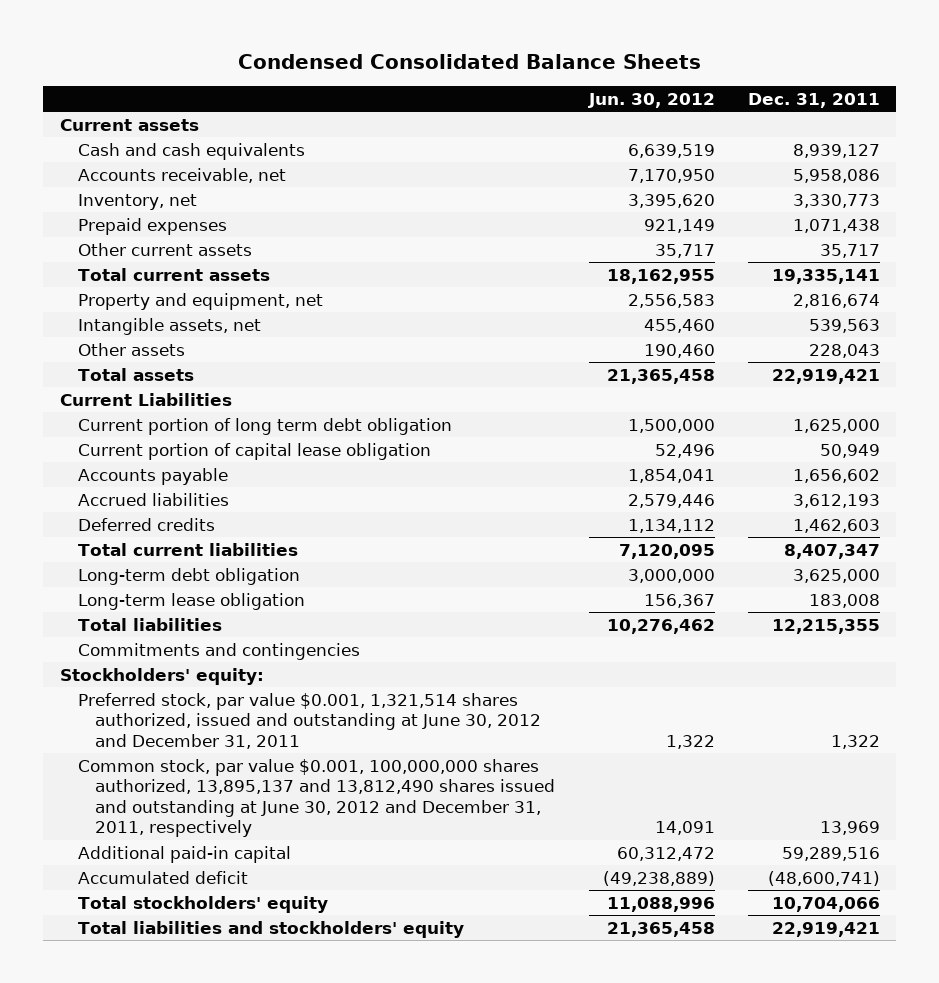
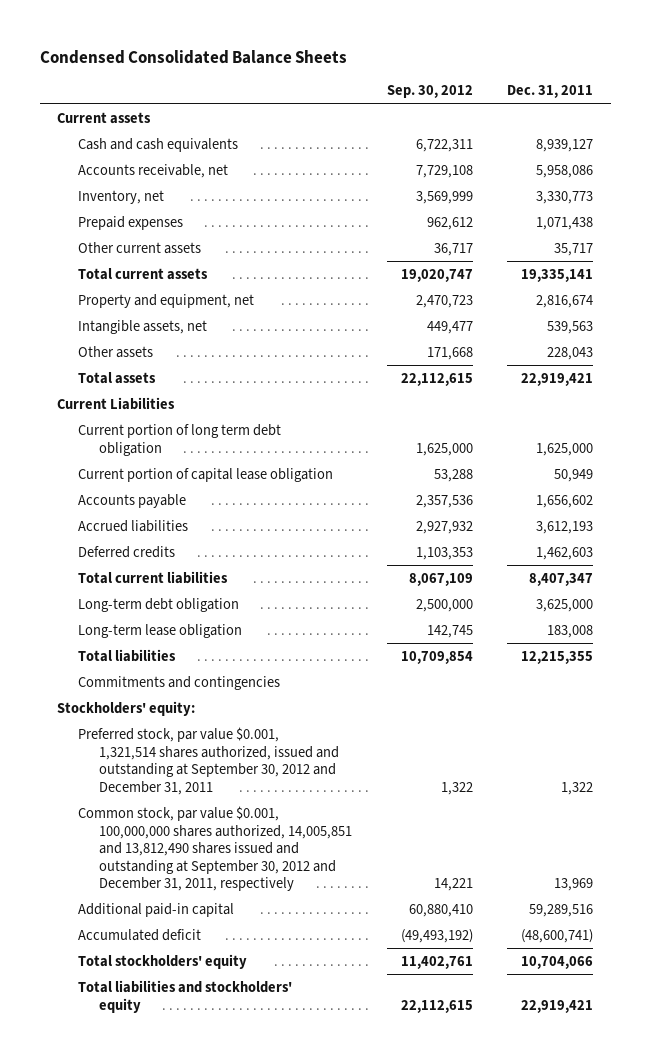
[587,92,715,108] Jun. 30, 2012 -> none
none -> [386,85,473,99] Sep. 30, 2012
[77,692,542,749] Preferred stock, par value $0.001, 1,321,514 shares authorized, issued and outstanding at June 30, 2012 and December 31, 2011 -> [78,726,340,795] Preferred stock, par value $0.001, 1,321,514 shares authorized, issued and outstanding at September 30, 2012 and December 31, 2011
[77,758,556,838] Common stock, par value $0.001, 100,000,000 shares authorized, 13,895,137 and 13,812,490 shares issued and outstanding at June 30, 2012 and December 31, 2011, respectively -> [78,805,353,892] Common stock, par value $0.001, 100,000,000 shares authorized, 14,005,851 and 13,812,490 shares issued and outstanding at September 30, 2012 and December 31, 2011, respectively

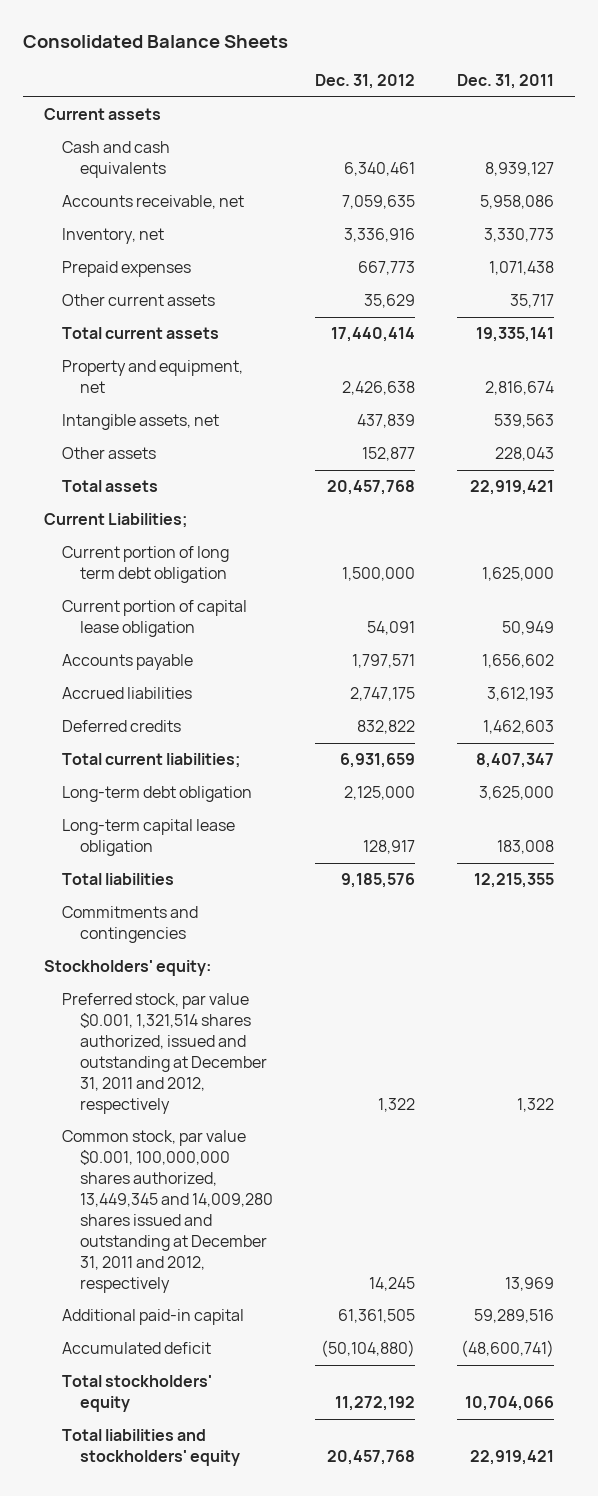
[39,49,347,64] Condensed Consolidated Balance Sheets -> [22,34,288,48] Consolidated Balance Sheets
[386,85,473,99] Sep. 30, 2012 -> none
none -> [314,74,415,90] Dec. 31, 2012
[57,396,176,410] Current Liabilities -> [43,513,188,529] Current Liabilities;
[78,570,229,584] Total current liabilities -> [61,753,241,769] Total current liabilities;
[78,623,243,638] Long-term lease obligation -> [61,819,235,857] Long-term capital lease obligation
[78,726,340,795] Preferred stock, par value $0.001, 1,321,514 shares authorized, issued and outstanding at September 30, 2012 and December 31, 2011 -> [61,993,267,1114] Preferred stock, par value $0.001, 1,321,514 shares authorized, issued and outstanding at December 31, 2011 and 2012, respectively
[78,805,353,892] Common stock, par value $0.001, 100,000,000 shares authorized, 14,005,851 and 13,812,490 shares issued and outstanding at September 30, 2012 and December 31, 2011, respectively -> [61,1130,273,1293] Common stock, par value $0.001, 100,000,000 shares authorized, 13,449,345 and 14,009,280 shares issued and outstanding at December 31, 2011 and 2012, respectively

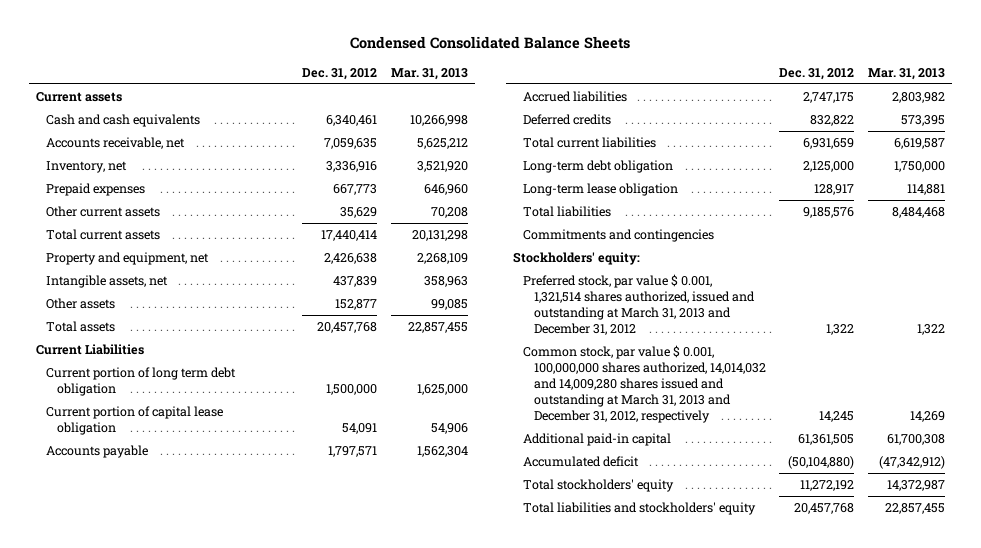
[22,34,288,48] Consolidated Balance Sheets -> [350,36,631,50] Condensed Consolidated Balance Sheets
[457,74,555,90] Dec. 31, 2011 -> none
none -> [390,67,468,80] Mar. 31, 2013
[43,513,188,529] Current Liabilities; -> [35,344,144,356] Current Liabilities
[61,753,241,769] Total current liabilities; -> [523,137,657,149] Total current liabilities
[61,819,235,857] Long-term capital lease obligation -> [523,183,679,197] Long-term lease obligation
[61,993,267,1114] Preferred stock, par value $0.001, 1,321,514 shares authorized, issued and outstanding at December 31, 2011 and 2012, respectively -> [523,274,755,335] Preferred stock, par value $ 0.001, 1,321,514 shares authorized, issued and outstanding at March 31, 2013 and December 31, 2012
[61,1130,273,1293] Common stock, par value $0.001, 100,000,000 shares authorized, 13,449,345 and 14,009,280 shares issued and outstanding at December 31, 2011 and 2012, respectively -> [523,345,766,423] Common stock, par value $ 0.001, 100,000,000 shares authorized, 14,014,032 and 14,009,280 shares issued and outstanding at March 31, 2013 and December 31, 2012, respectively

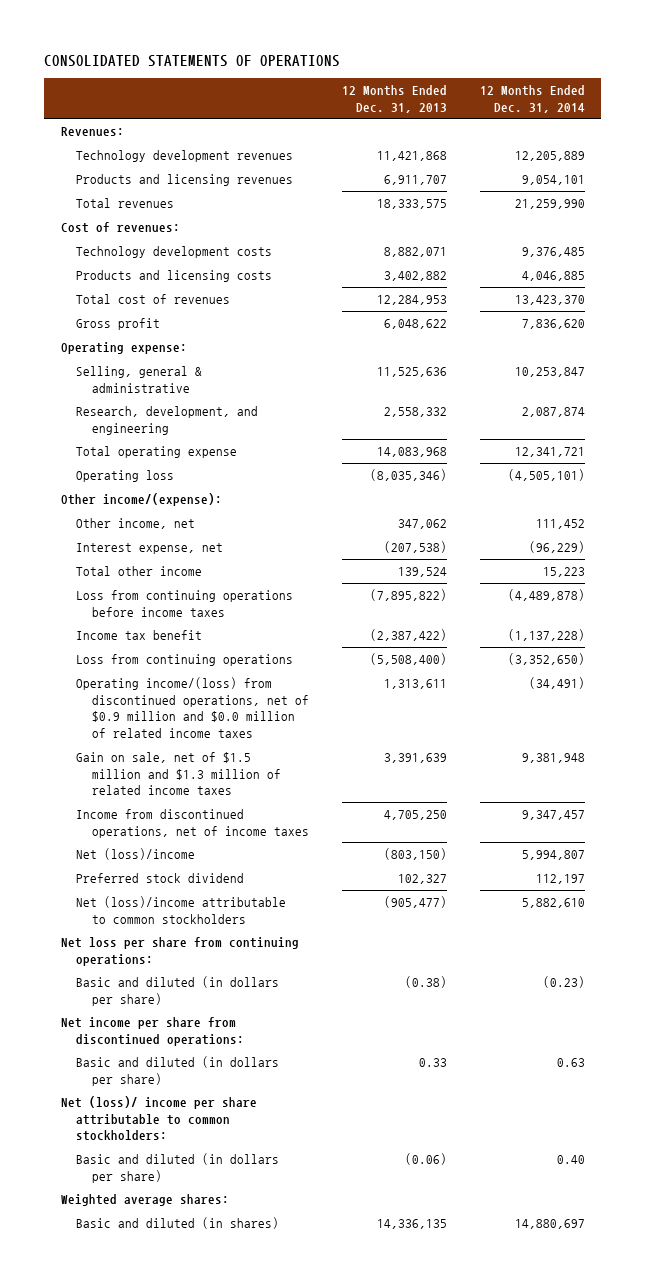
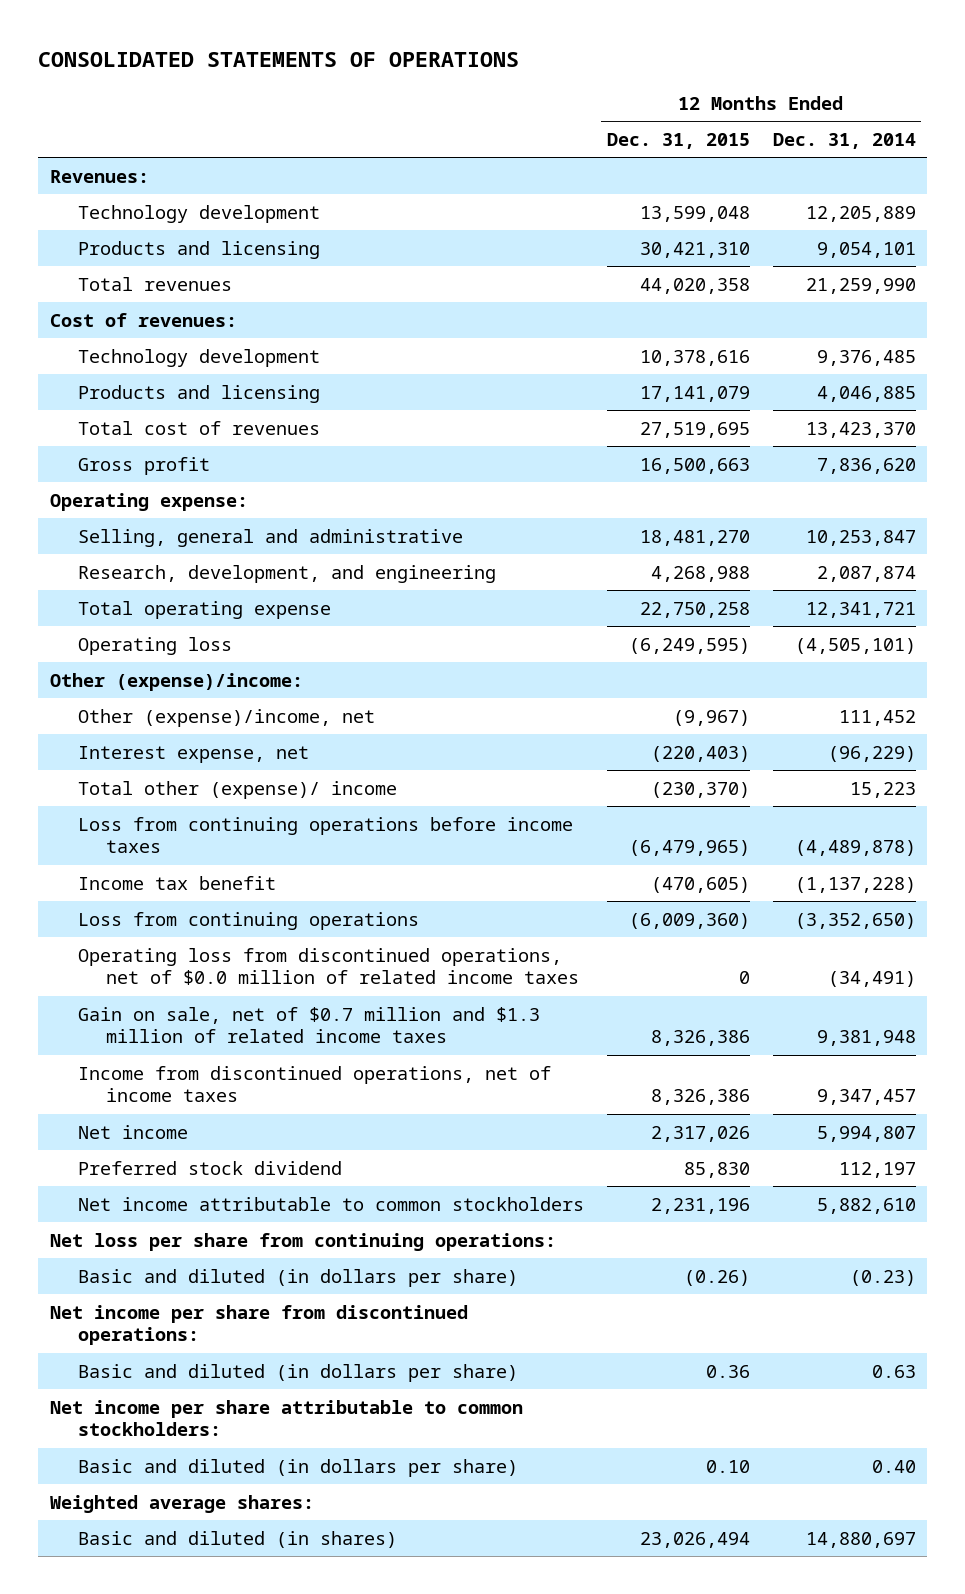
[341,85,447,113] 12 Months Ended Dec. 31, 2013 -> none
none -> [606,132,750,149] Dec. 31, 2015
[76,150,294,163] Technology development revenues -> [77,204,320,223] Technology development
[76,174,294,187] Products and licensing revenues -> [77,240,320,259] Products and licensing
[76,246,273,259] Technology development costs -> [77,348,320,367] Technology development
[76,270,273,283] Products and licensing costs -> [77,384,320,403] Products and licensing
[76,366,203,393] Selling, general & administrative -> [77,528,463,547] Selling, general and administrative
[60,493,222,507] Other income/(expense): -> [49,672,303,691] Other (expense)/income:
[76,518,196,530] Other income, net -> [77,708,375,727] Other (expense)/income, net
[76,566,203,577] Total other income -> [77,780,397,799] Total other (expense)/ income
[76,677,310,738] Operating income/(loss) from discontinued operations, net of $0.9 million and $0.0 million of related income taxes -> [77,947,579,986] Operating loss from discontinued operations, net of $0.0 million of related income taxes
[76,752,282,796] Gain on sale, net of $1.5 million and $1.3 million of related income taxes -> [77,1006,540,1044] Gain on sale, net of $0.7 million and $1.3 million of related income taxes
[76,848,196,861] Net (loss)/income -> [77,1124,188,1139] Net income
[76,896,287,924] Net (loss)/income attributable to common stockholders -> [77,1196,584,1211] Net income attributable to common stockholders
[60,1096,257,1142] Net (loss)/ income per share attributable to common stockholders: -> [49,1399,523,1437] Net income per share attributable to common stockholders:

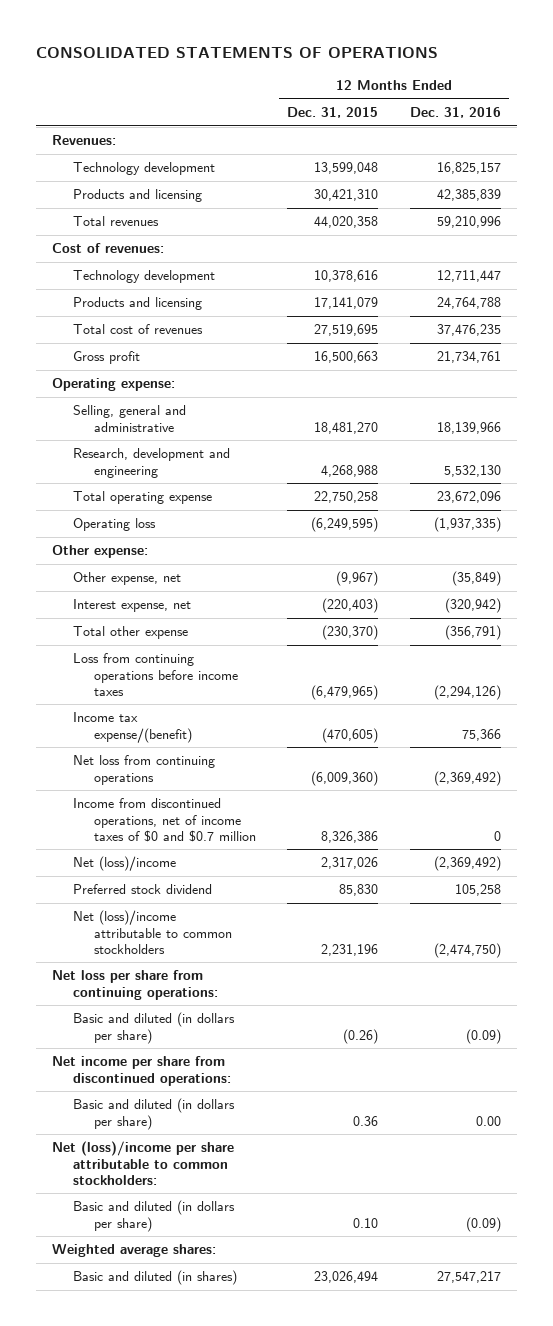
[772,132,916,149] Dec. 31, 2014 -> none
none -> [410,107,502,119] Dec. 31, 2016
[77,564,496,583] Research, development, and engineering -> [72,448,230,478] Research, development and engineering
[49,672,303,691] Other (expense)/income: -> [52,545,149,559] Other expense:
[77,708,375,727] Other (expense)/income, net -> [72,572,181,586] Other expense, net
[77,780,397,799] Total other (expense)/ income -> [72,626,188,640] Total other expense
[77,947,579,986] Operating loss from discontinued operations, net of $0.0 million of related income taxes -> none
[77,1006,540,1044] Gain on sale, net of $0.7 million and $1.3 million of related income taxes -> none
[77,875,276,890] Income tax benefit -> [72,712,192,743] Income tax expense/(benefit)
[77,911,419,930] Loss from continuing operations -> [72,755,215,785] Net loss from continuing operations
[77,1065,551,1103] Income from discontinued operations, net of income taxes -> [72,798,256,842] Income from discontinued operations, net of income taxes of $0 and $0.7 million
[77,1124,188,1139] Net income -> [72,856,176,872] Net (loss)/income
[77,1196,584,1211] Net income attributable to common stockholders -> [72,910,232,954] Net (loss)/income attributable to common stockholders
[49,1399,523,1437] Net income per share attributable to common stockholders: -> [52,1141,235,1185] Net (loss)/income per share attributable to common stockholders:

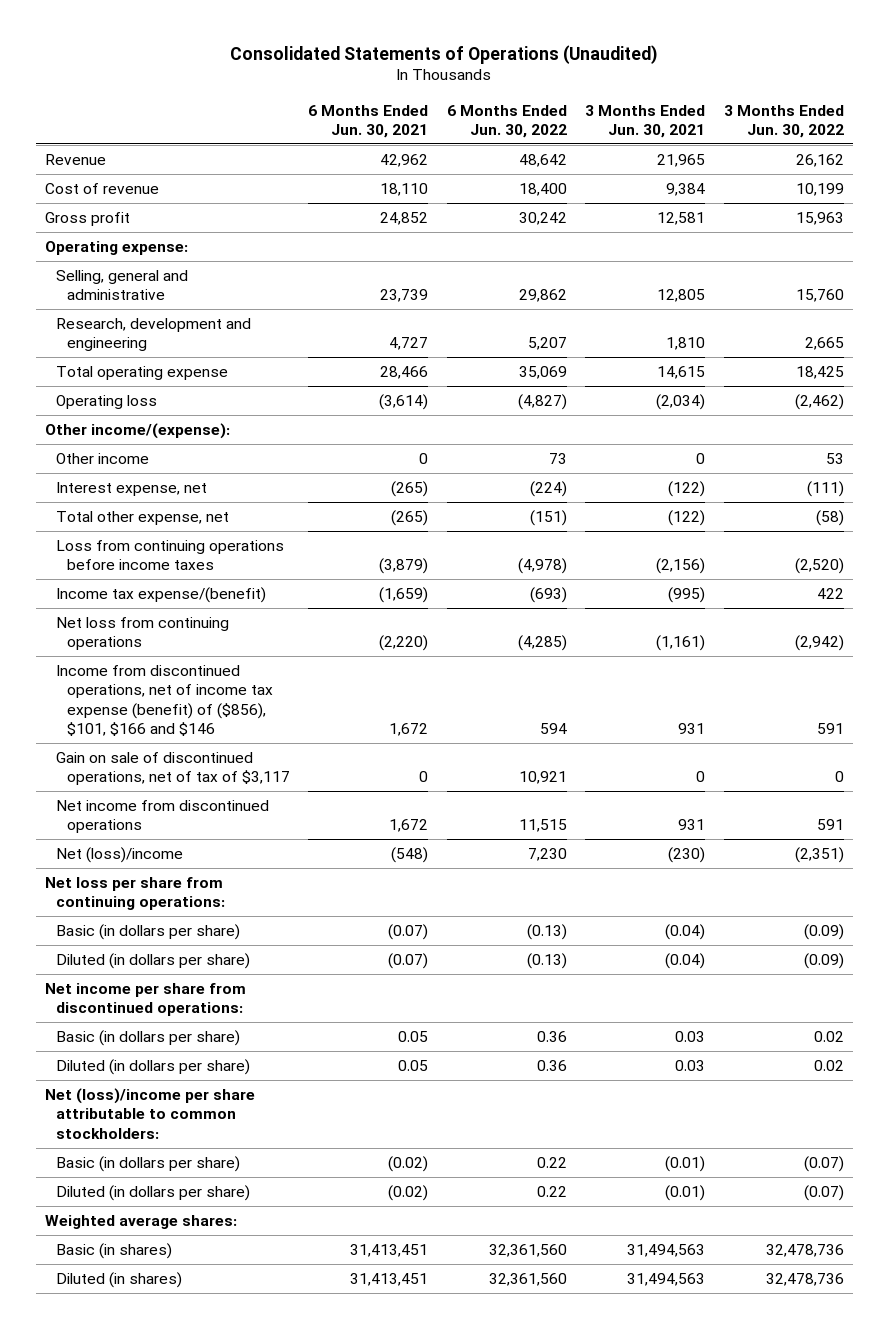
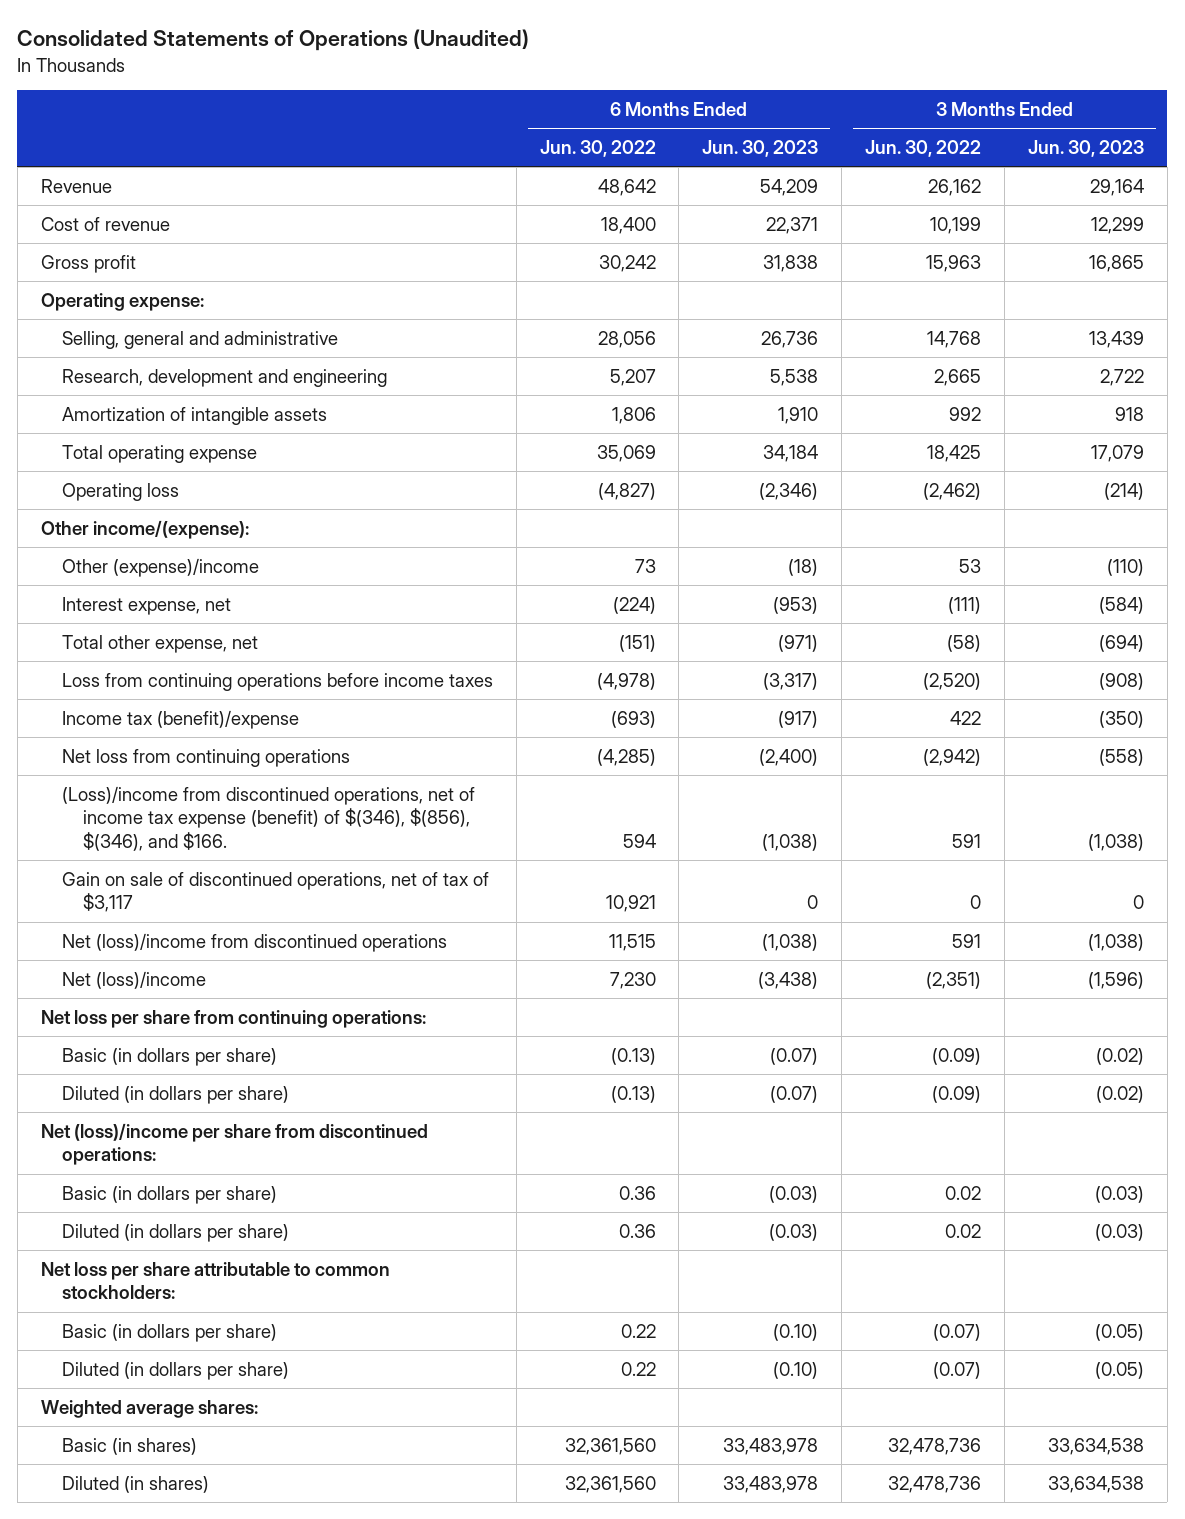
[308,104,429,139] 6 Months Ended Jun. 30, 2021 -> none
[585,104,706,139] 3 Months Ended Jun. 30, 2021 -> none
none -> [702,140,819,158] Jun. 30, 2023
none -> [1027,140,1144,158] Jun. 30, 2023
[518,289,567,303] 29,862 -> [597,330,656,348] 28,056
[795,289,844,303] 15,760 -> [927,330,982,348] 14,768
none -> [61,406,327,425] Amortization of intangible assets
[55,452,149,464] Other income -> [61,557,259,577] Other (expense)/income
[55,586,266,603] Income tax expense/(benefit) -> [61,709,299,729] Income tax (benefit)/expense
[55,664,273,737] Income from discontinued operations, net of income tax expense (benefit) of ($856), $101, $166 and $146 -> [61,785,475,852] (Loss)/income from discontinued operations, net of income tax expense (benefit) of $(346), $(856), $(346), and $166.
[55,799,269,834] Net income from discontinued operations -> [61,932,447,952] Net (loss)/income from discontinued operations
[44,982,246,1017] Net income per share from discontinued operations: -> [40,1122,428,1166] Net (loss)/income per share from discontinued operations:
[44,1087,255,1139] Net (loss)/income per share attributable to common stockholders: -> [40,1261,390,1300] Net loss per share attributable to common stockholders:

